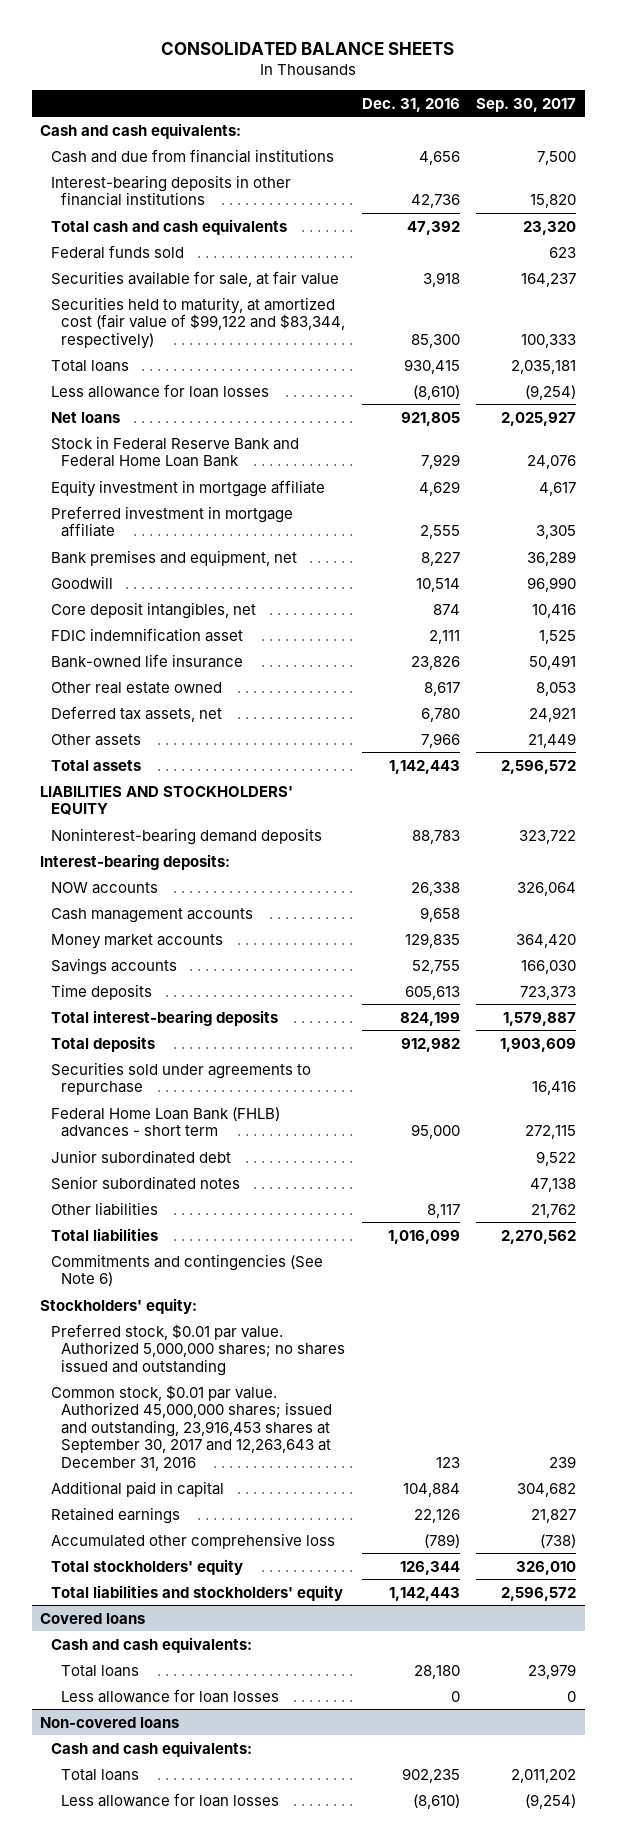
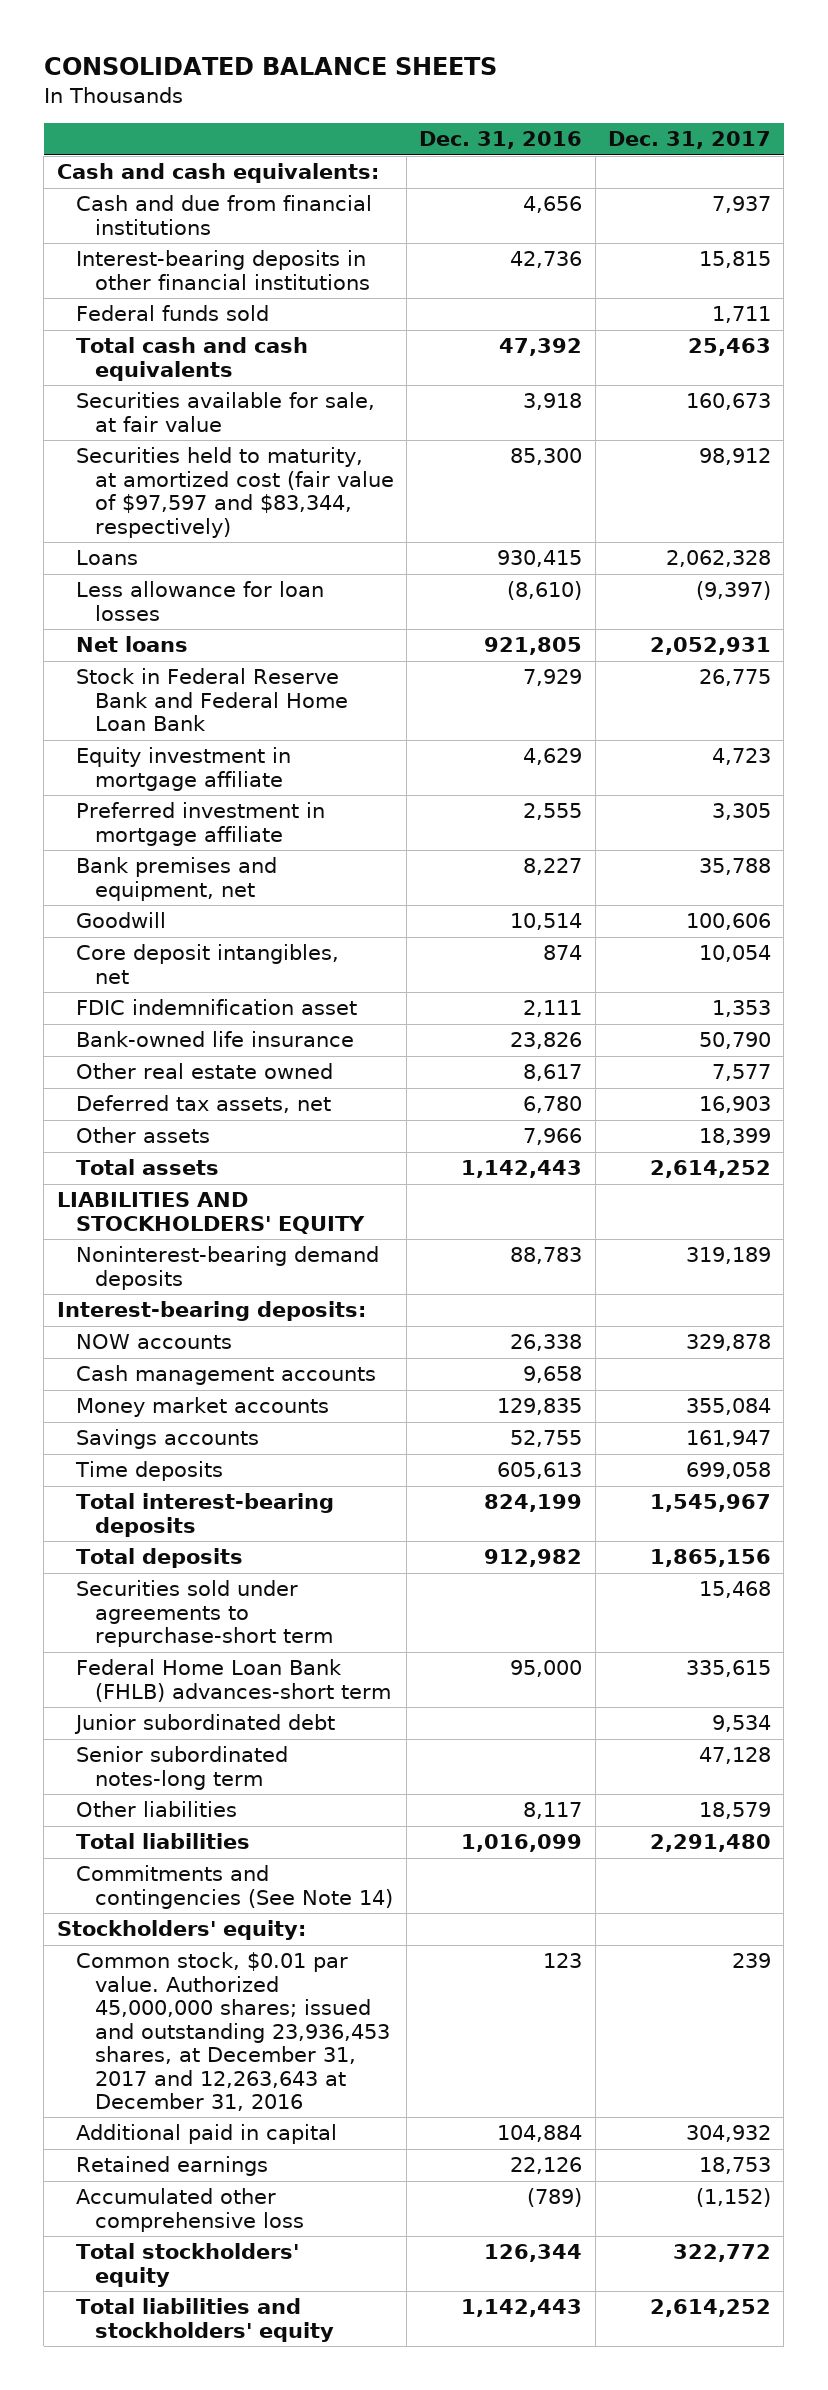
[476,97,577,112] Sep. 30, 2017 -> none
none -> [608,131,772,150] Dec. 31, 2017
[50,218,287,235] Total cash and cash equivalents -> [75,337,308,381] Total cash and cash equivalents
[50,296,346,349] Securities held to maturity, at amortized cost (fair value of $99,122 and $83,344, respectively) -> [75,447,394,538] Securities held to maturity, at amortized cost (fair value of $97,597 and $83,344, respectively)
[50,359,129,372] Total loans -> [75,550,138,566] Loans
[50,1061,311,1096] Securities sold under agreements to repurchase -> [75,1580,333,1648] Securities sold under agreements to repurchase-short term
[50,1106,280,1138] Federal Home Loan Bank (FHLB) advances - short term -> [75,1659,391,1702] Federal Home Loan Bank (FHLB) advances-short term
[50,1175,240,1190] Senior subordinated notes -> [75,1746,288,1790] Senior subordinated notes-long term
[50,1253,323,1287] Commitments and contingencies (See Note 6) -> [75,1865,393,1909] Commitments and contingencies (See Note 14)
[50,1323,346,1376] Preferred stock, $0.01 par value. Authorized 5,000,000 shares; no shares issued and outstanding -> none
[50,1384,333,1471] Common stock, $0.01 par value. Authorized 45,000,000 shares; issued and outstanding, 23,916,453 shares at September 30, 2017 and 12,263,643 at December 31, 2016 -> [75,1952,390,2112] Common stock, $0.01 par value. Authorized 45,000,000 shares; issued and outstanding 23,936,453 shares, at December 31, 2017 and 12,263,643 at December 31, 2016
[40,1612,146,1624] Covered loans -> none
[50,1636,252,1653] Cash and cash equivalents: -> none
[61,1664,140,1677] Total loans -> none
[61,1688,280,1703] Less allowance for loan losses -> none
[40,1716,180,1728] Non-covered loans -> none
[50,1740,252,1757] Cash and cash equivalents: -> none
[61,1768,140,1781] Total loans -> none
[61,1792,280,1807] Less allowance for loan losses -> none

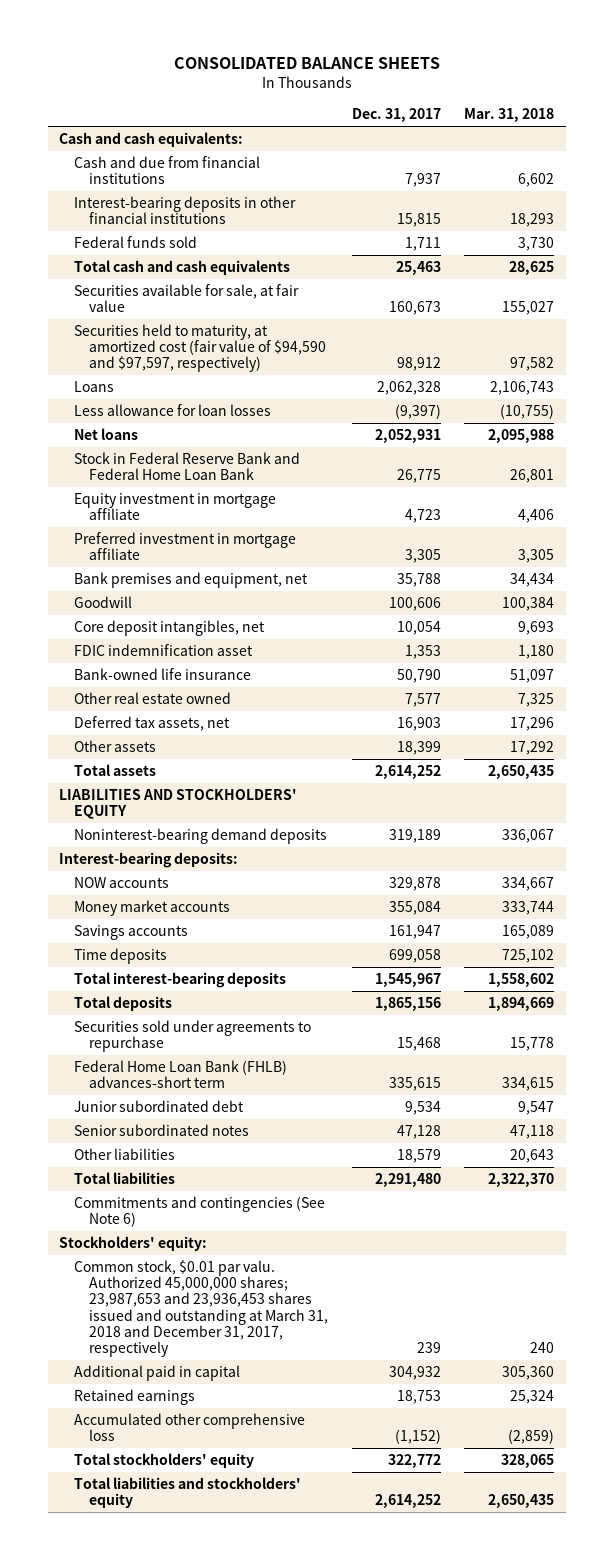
[419,131,583,150] Dec. 31, 2016 -> none
none -> [463,108,554,123] Mar. 31, 2018
[75,447,394,538] Securities held to maturity, at amortized cost (fair value of $97,597 and $83,344, respectively) -> [74,324,327,373] Securities held to maturity, at amortized cost (fair value of $94,590 and $97,597, respectively)
[75,1365,376,1386] Cash management accounts -> none
[75,1580,333,1648] Securities sold under agreements to repurchase-short term -> [74,1020,312,1053] Securities sold under agreements to repurchase
[75,1746,288,1790] Senior subordinated notes-long term -> [74,1124,250,1137] Senior subordinated notes
[75,1865,393,1909] Commitments and contingencies (See Note 14) -> [74,1196,326,1228] Commitments and contingencies (See Note 6)
[75,1952,390,2112] Common stock, $0.01 par value. Authorized 45,000,000 shares; issued and outstanding 23,936,453 shares, at December 31, 2017 and 12,263,643 at December 31, 2016 -> [74,1260,329,1357] Common stock, $0.01 par valu. Authorized 45,000,000 shares; 23,987,653 and 23,936,453 shares issued and outstanding at March 31, 2018 and December 31, 2017, respectively

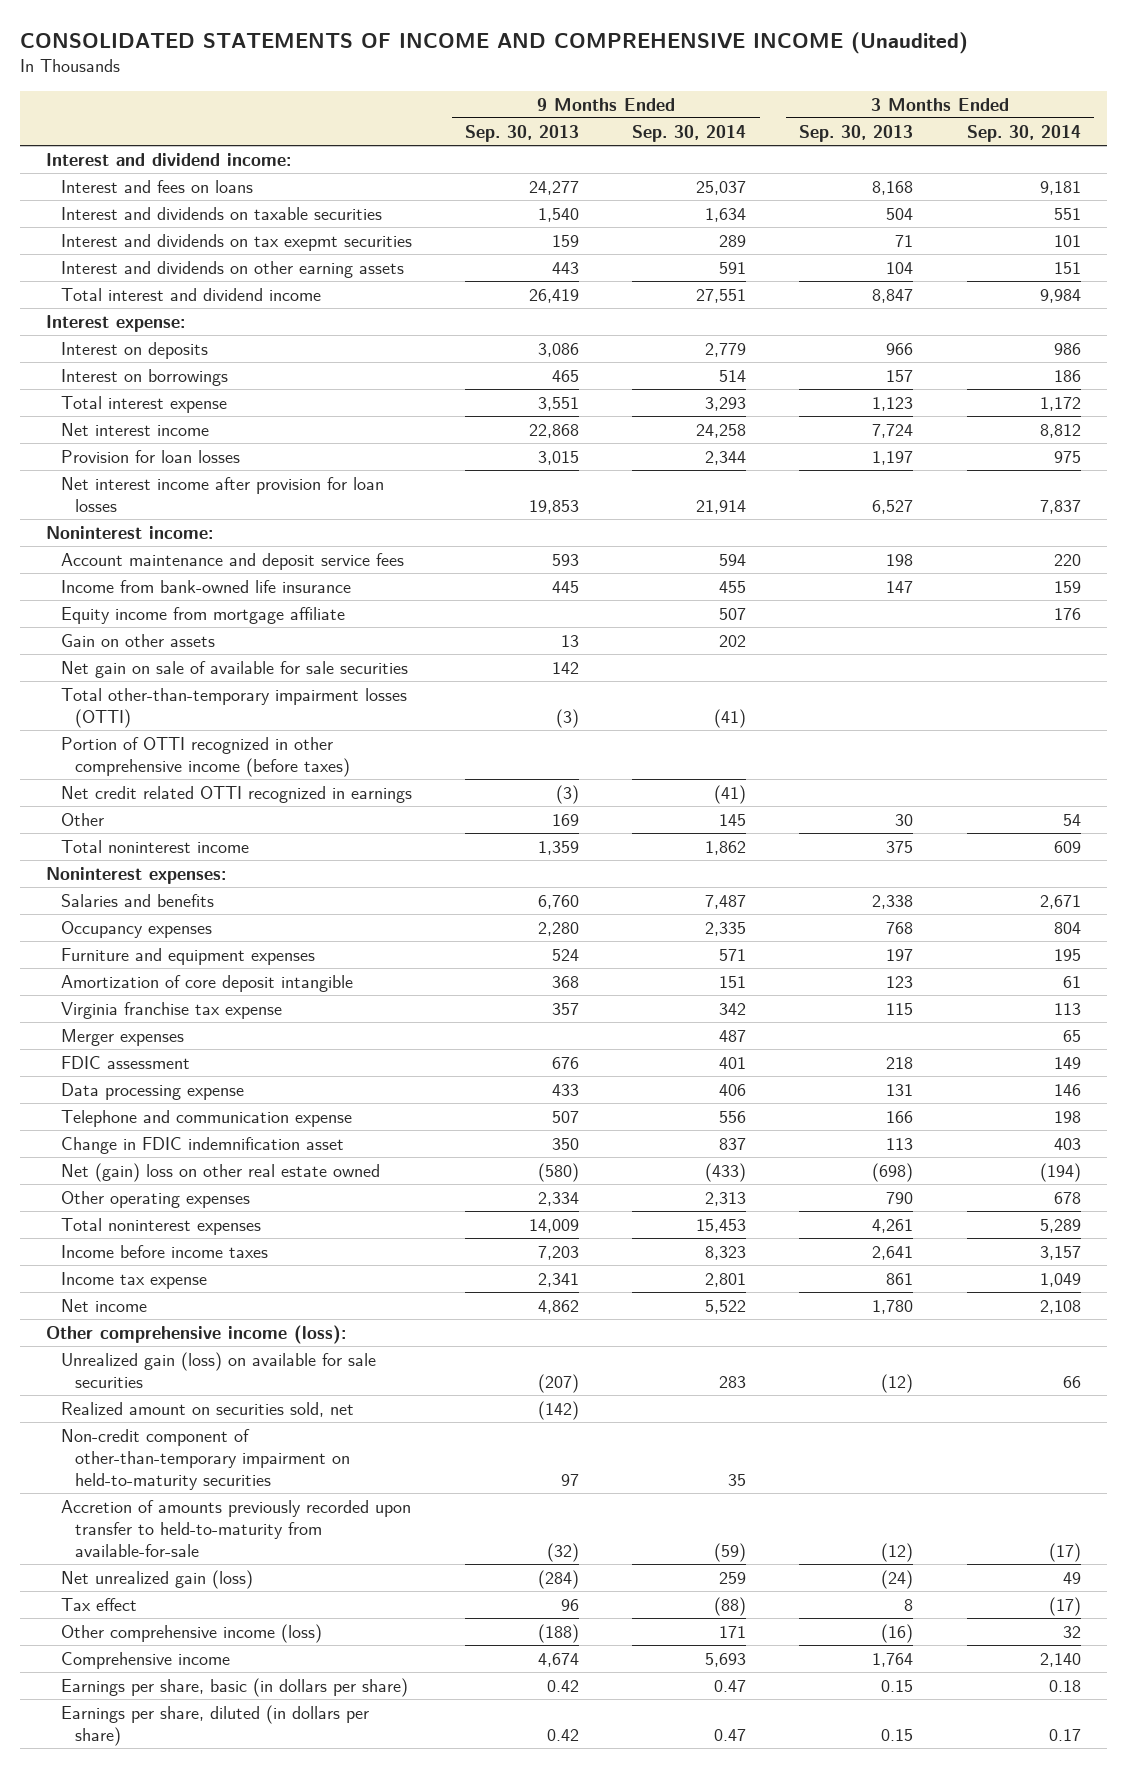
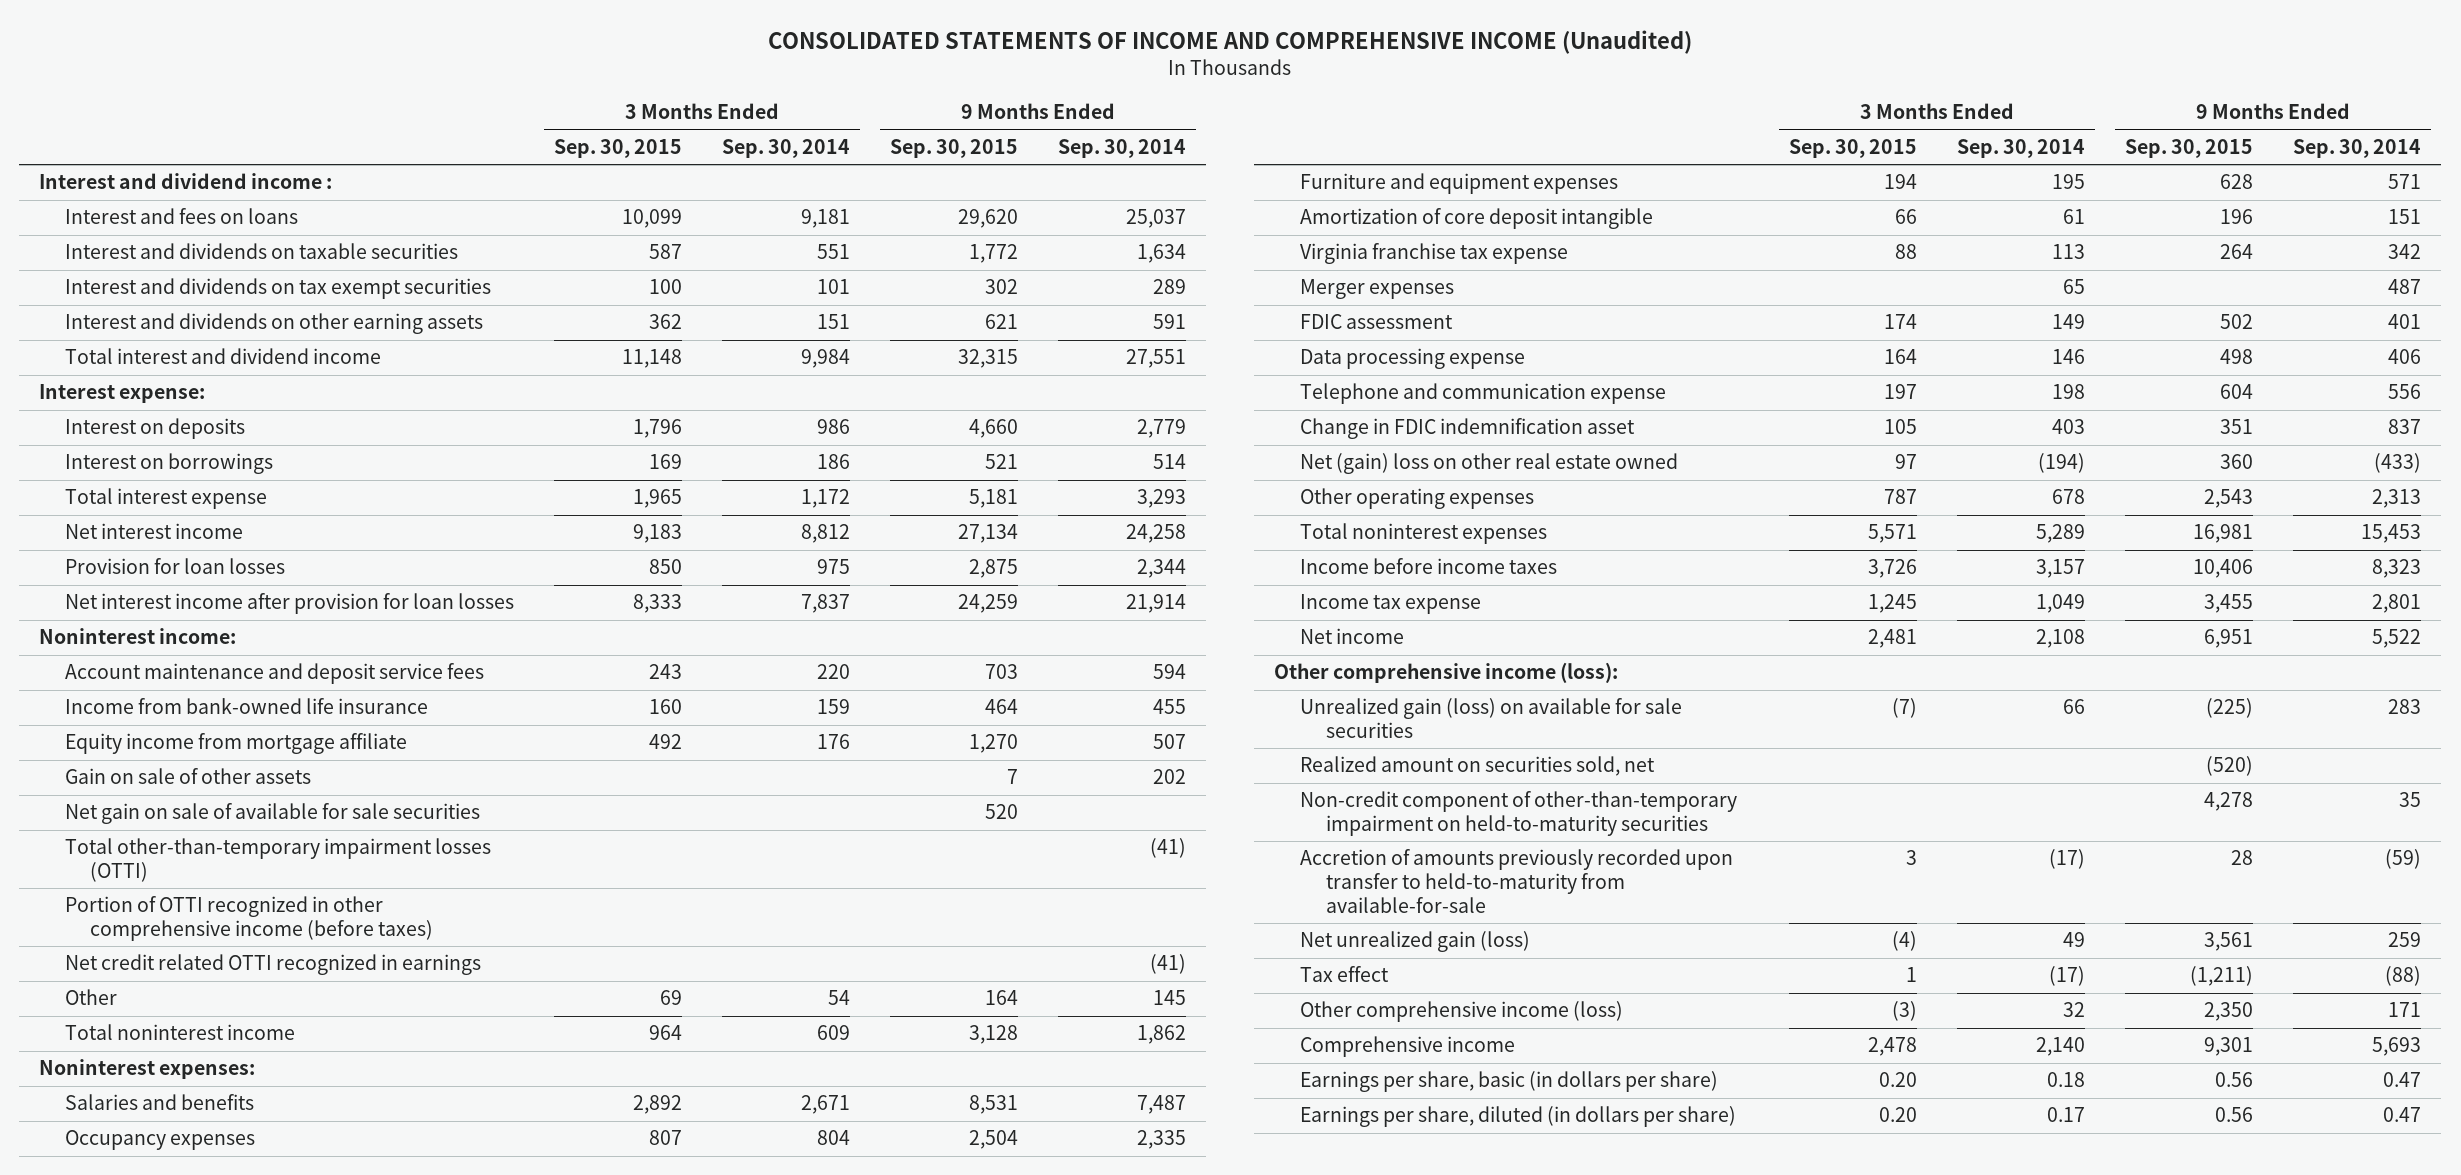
[465,124,580,142] Sep. 30, 2013 -> none
[799,124,914,142] Sep. 30, 2013 -> none
none -> [553,138,682,158] Sep. 30, 2015
none -> [890,138,1019,158] Sep. 30, 2015
[46,153,292,167] Interest and dividend income: -> [39,173,333,190] Interest and dividend income :
[60,234,412,252] Interest and dividends on tax exepmt securities -> [64,278,491,300] Interest and dividends on tax exempt securities
[60,634,215,648] Gain on other assets -> [64,768,311,785] Gain on sale of other assets

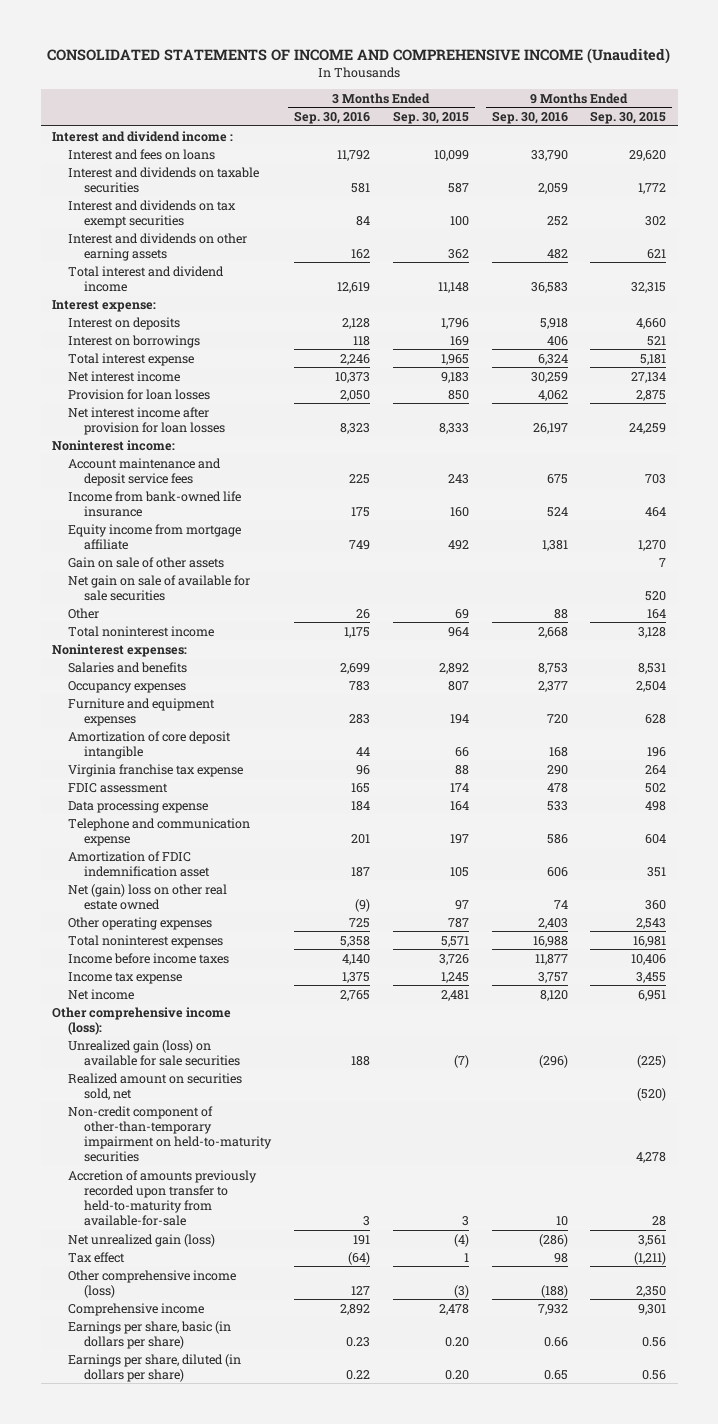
[722,138,851,158] Sep. 30, 2014 -> none
[1058,138,1187,158] Sep. 30, 2014 -> none
none -> [294,111,371,125] Sep. 30, 2016
none -> [491,111,568,125] Sep. 30, 2016
[64,838,491,883] Total other-than-temporary impairment losses (OTTI) -> none
[64,896,434,942] Portion of OTTI recognized in other comprehensive income (before taxes) -> none
[64,954,481,976] Net credit related OTTI recognized in earnings -> none
[1300,279,1455,300] Merger expenses -> none
[1300,418,1636,440] Change in FDIC indemnification asset -> [68,850,211,877] Amortization of FDIC indemnification asset

